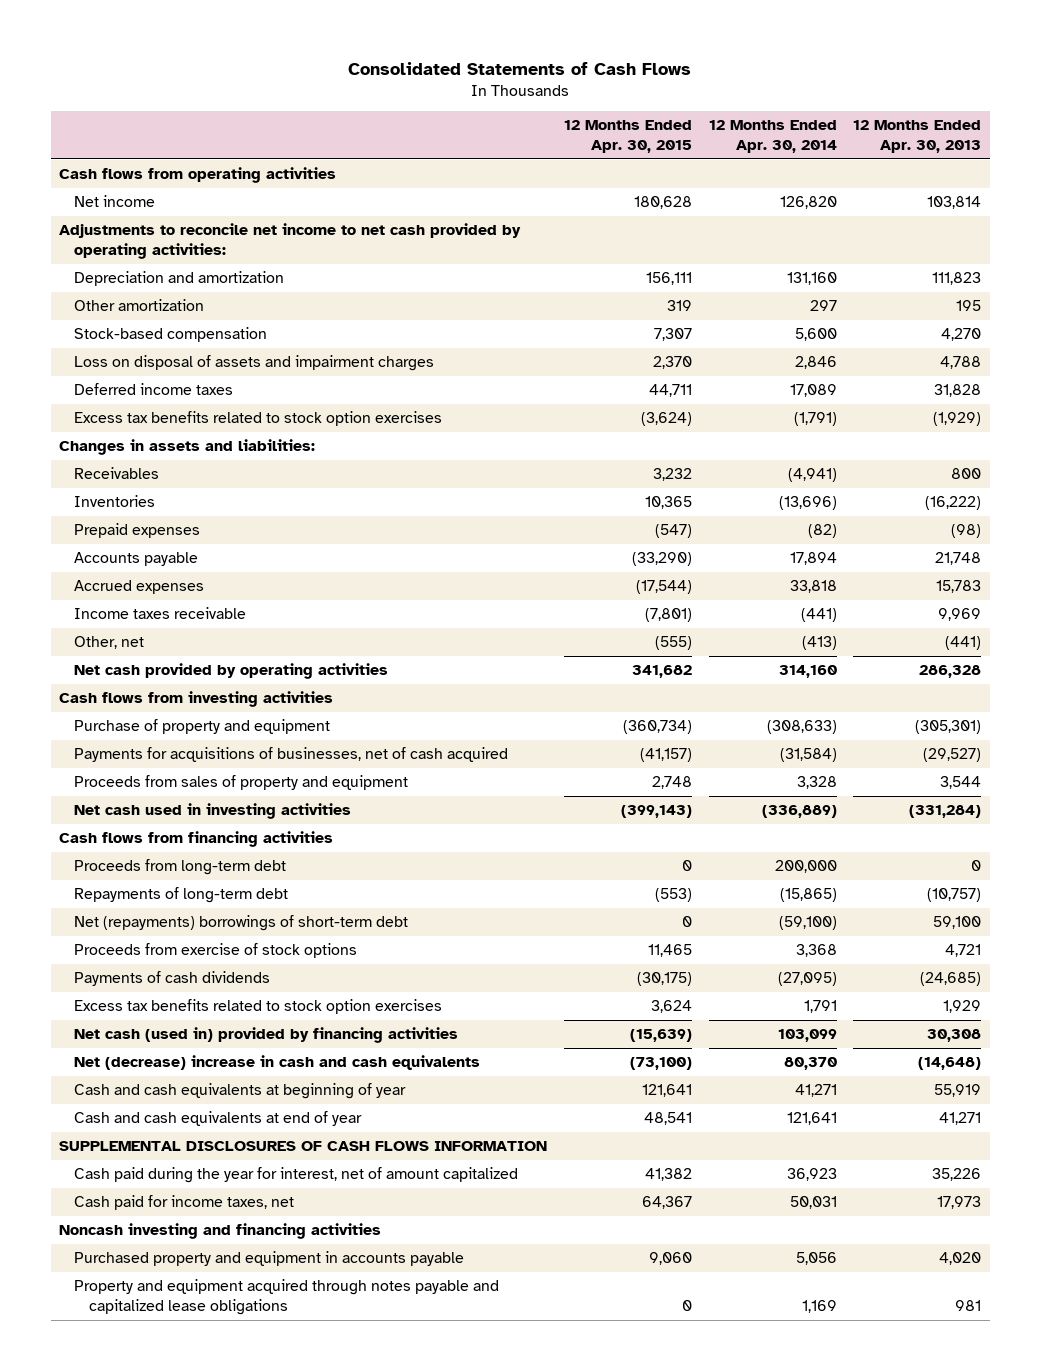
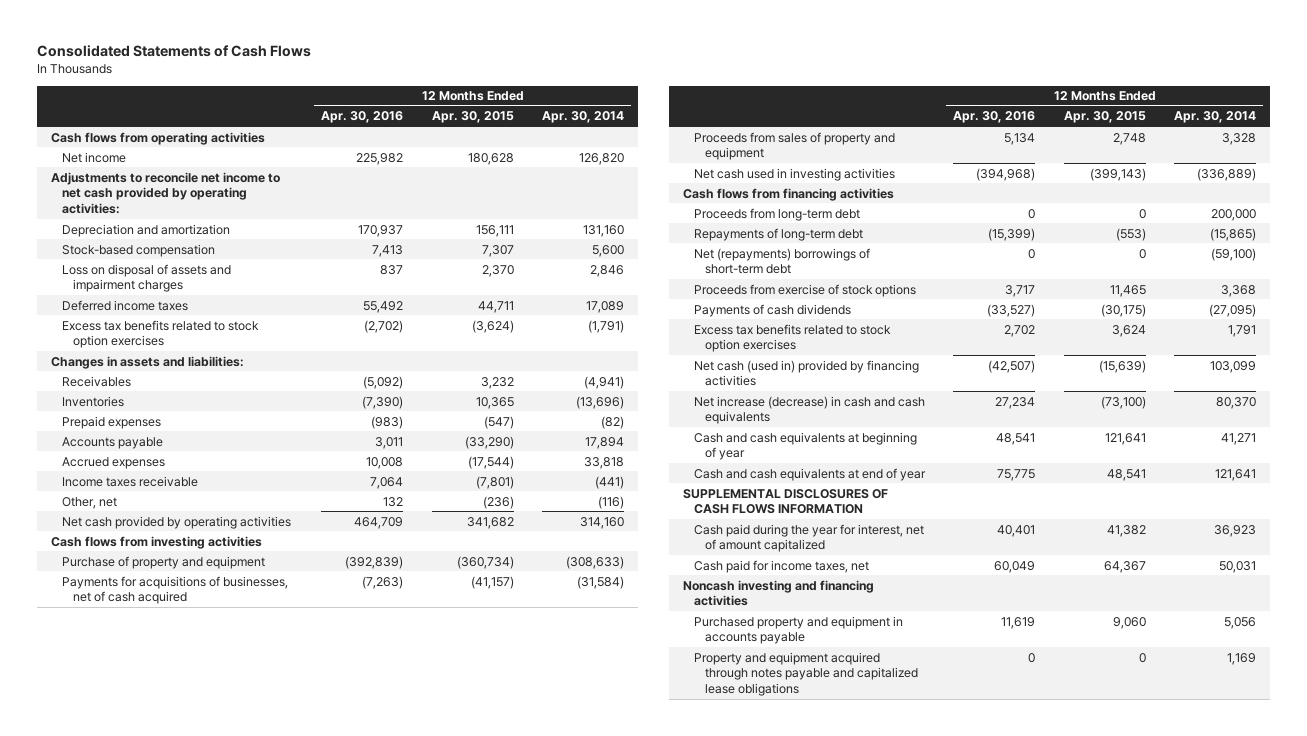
[853,120,982,154] 12 Months Ended Apr. 30, 2013 -> none
none -> [321,111,404,124] Apr. 30, 2016
[74,299,205,312] Other amortization -> none
[654,636,692,651] (555) -> [482,495,514,509] (236)
[801,636,837,651] (413) -> [597,495,624,509] (116)
[74,1055,481,1071] Net (decrease) increase in cash and cash equivalents -> [694,395,926,425] Net increase (decrease) in cash and cash equivalents

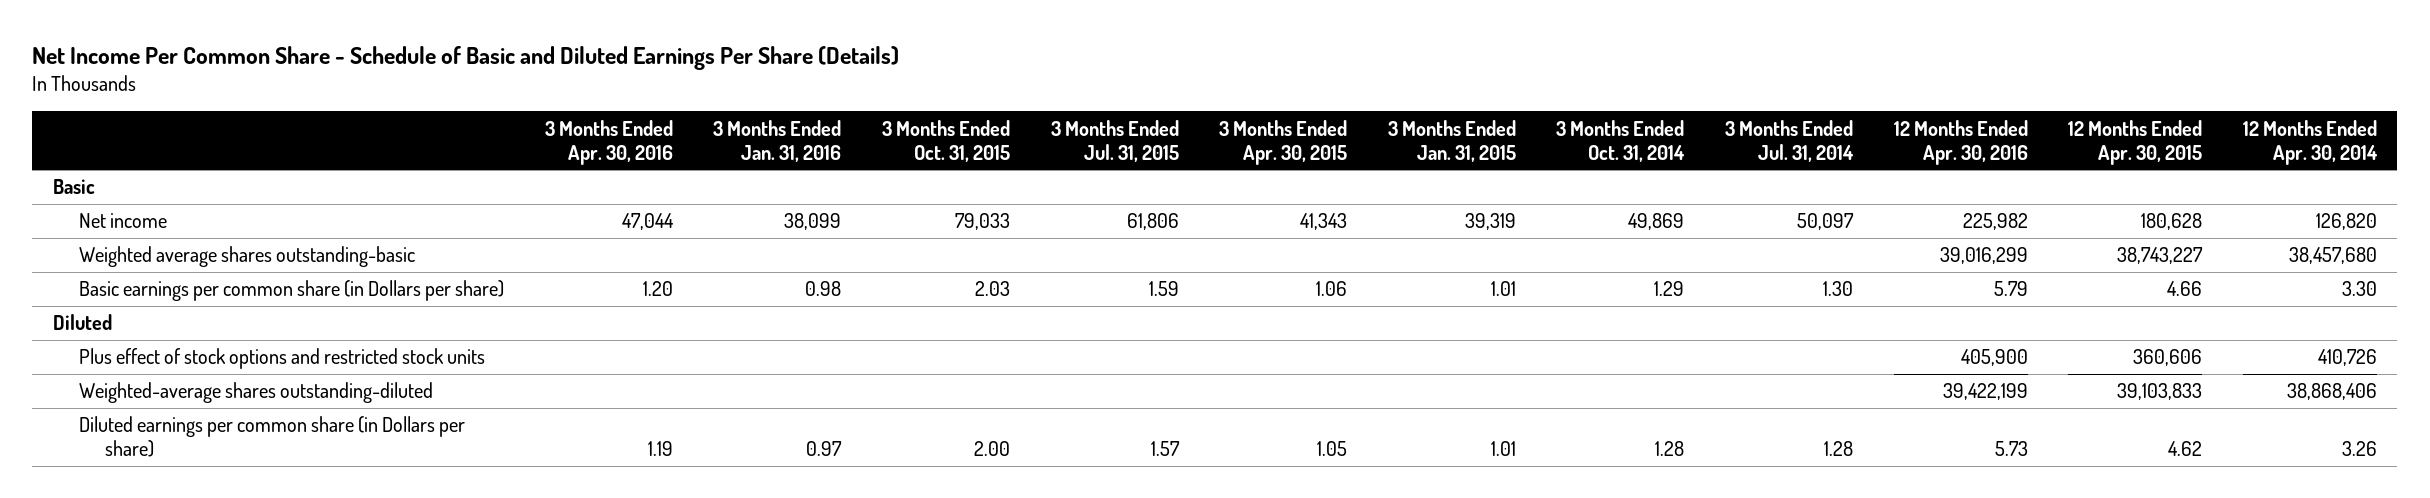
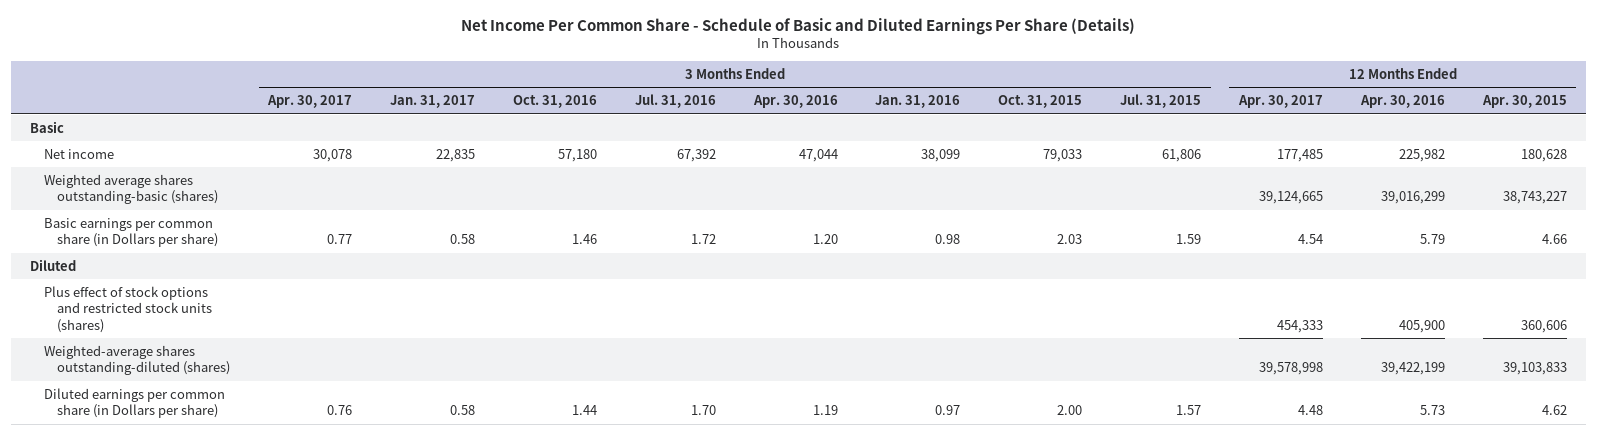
[1219,119,1348,165] 3 Months Ended Apr. 30, 2015 -> none
[1387,119,1516,162] 3 Months Ended Jan. 31, 2015 -> none
[1556,119,1686,162] 3 Months Ended Oct. 31, 2014 -> none
[1724,119,1854,162] 3 Months Ended Jul. 31, 2014 -> none
[2242,119,2378,165] 12 Months Ended Apr. 30, 2014 -> none
none -> [267,95,353,109] Apr. 30, 2017
none -> [390,95,476,109] Jan. 31, 2017
none -> [512,95,597,109] Oct. 31, 2016
none -> [634,94,716,109] Jul. 31, 2016
none -> [1237,95,1323,109] Apr. 30, 2017
[79,246,416,268] Weighted average shares outstanding-basic -> [43,173,219,205] Weighted average shares outstanding-basic (shares)
[79,348,486,370] Plus effect of stock options and restricted stock units -> [43,285,213,334] Plus effect of stock options and restricted stock units (shares)
[79,382,434,404] Weighted-average shares outstanding-diluted -> [43,344,231,376] Weighted-average shares outstanding-diluted (shares)

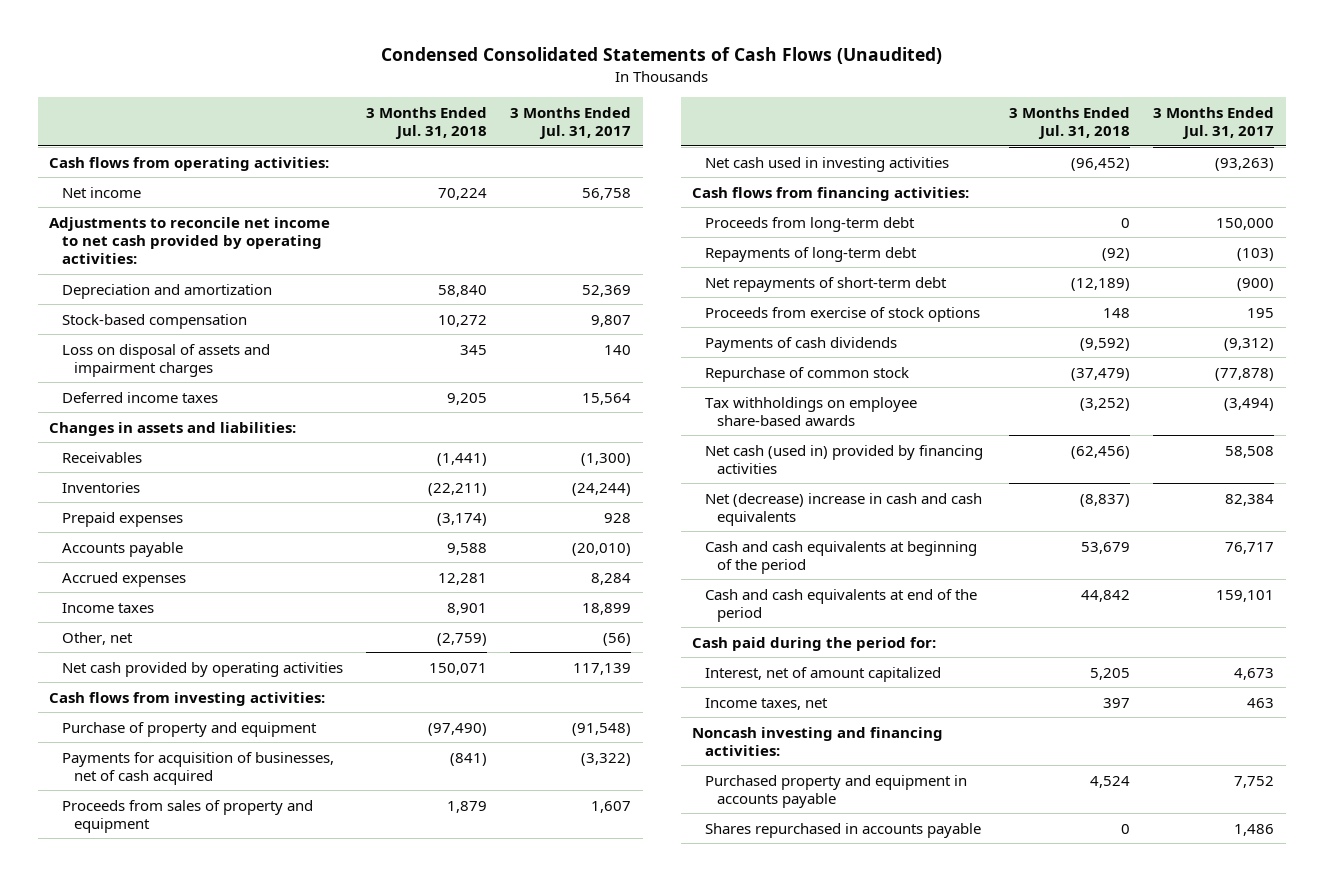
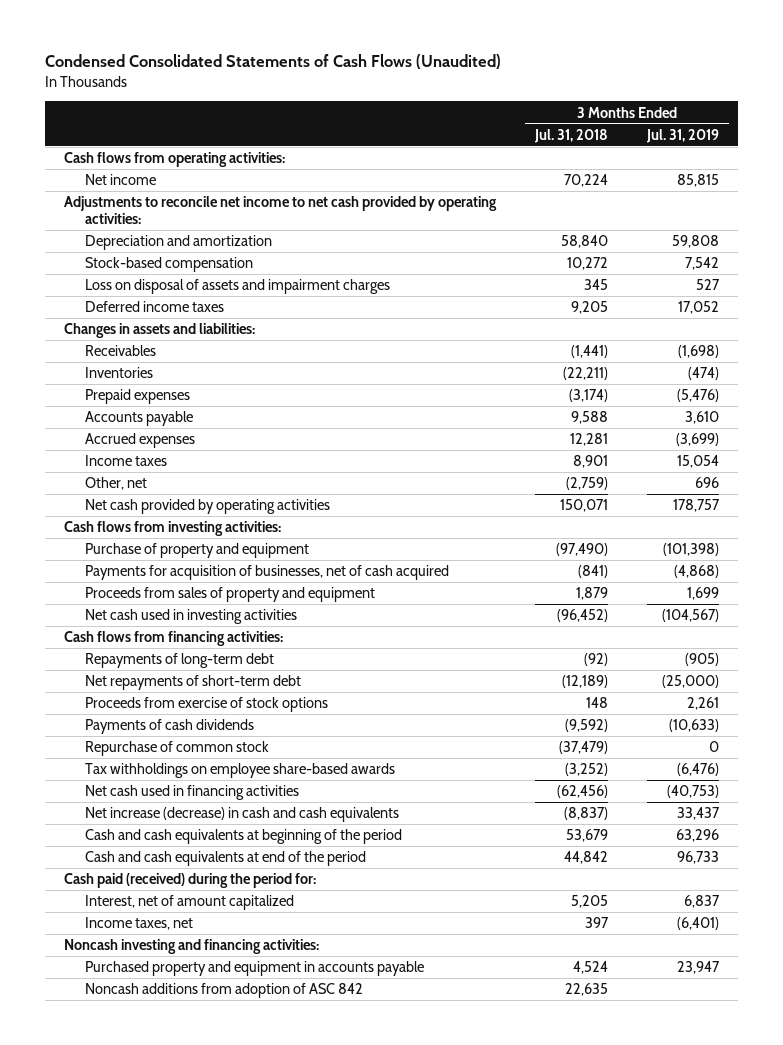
[510,106,632,140] 3 Months Ended Jul. 31, 2017 -> none
none -> [645,128,719,143] Jul. 31, 2019
[704,216,915,232] Proceeds from long-term debt -> none
[704,444,983,474] Net cash (used in) provided by financing activities -> [84,785,299,801] Net cash used in financing activities
[704,492,982,526] Net (decrease) increase in cash and cash equivalents -> [84,807,399,823] Net increase (decrease) in cash and cash equivalents
[692,636,937,651] Cash paid during the period for: -> [64,873,317,889] Cash paid (received) during the period for:
[704,822,981,838] Shares repurchased in accounts payable -> none
none -> [84,983,363,999] Noncash additions from adoption of ASC 842

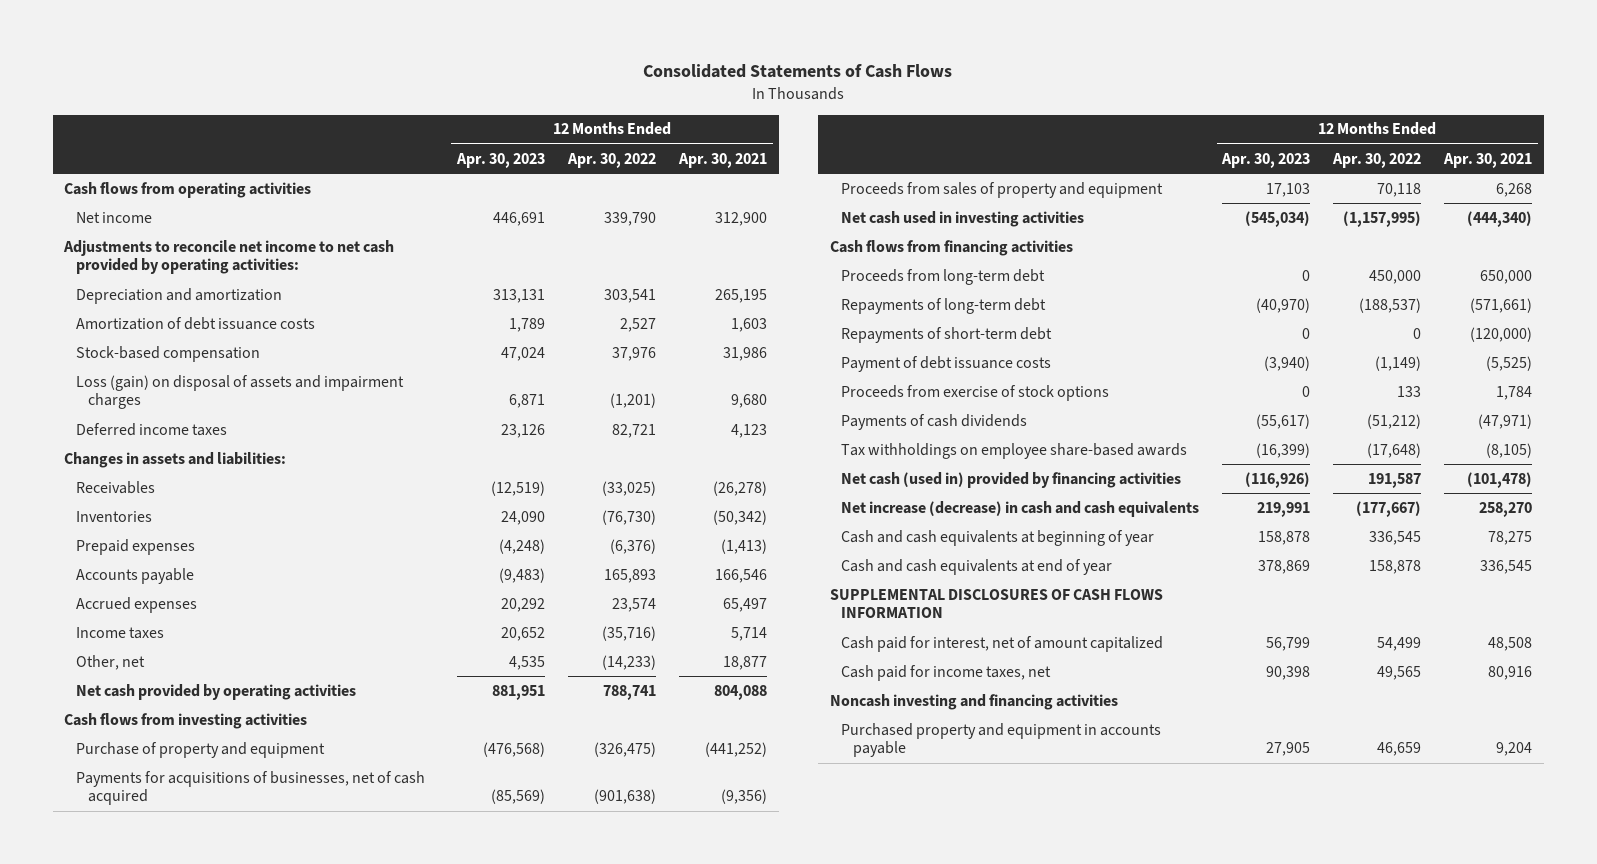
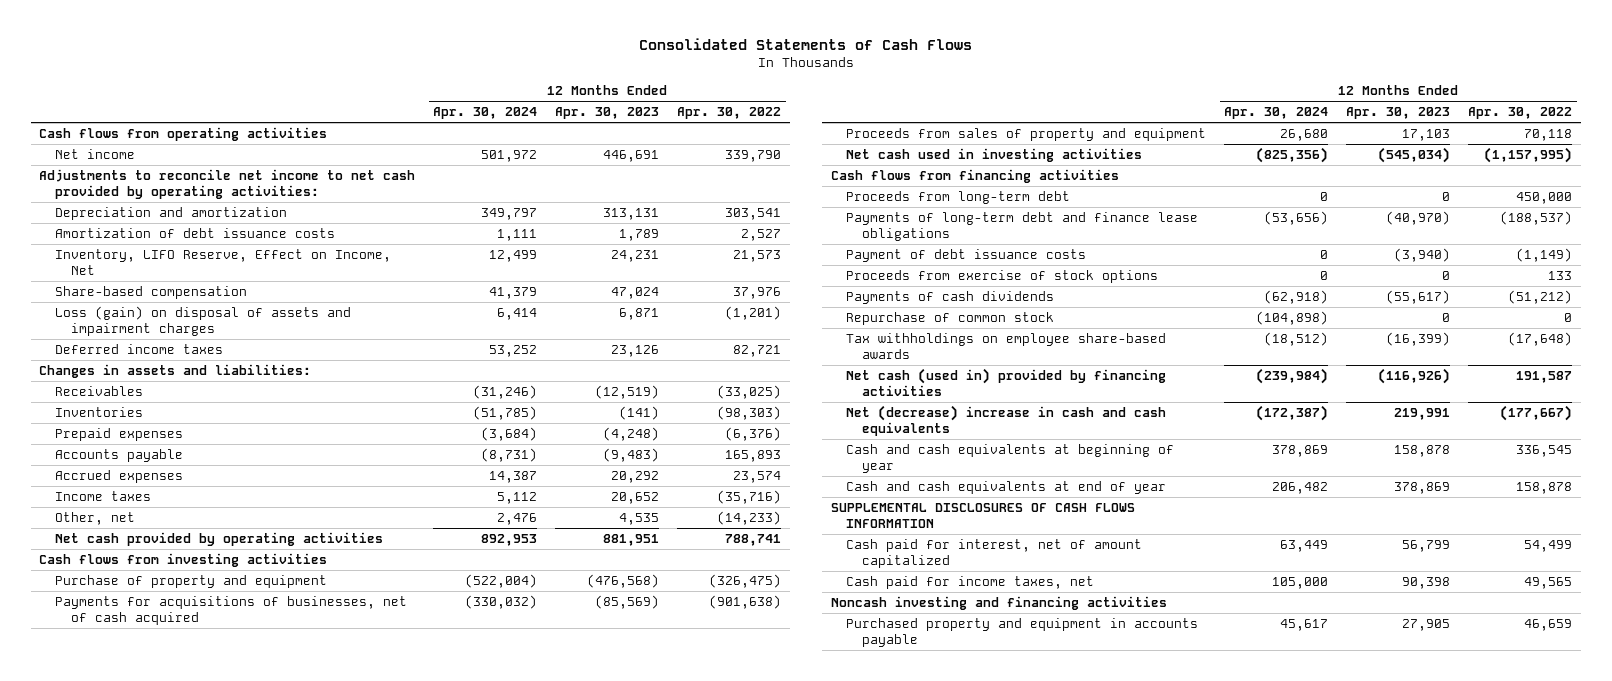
[678,152,768,168] Apr. 30, 2021 -> none
none -> [433,107,538,120] Apr. 30, 2024
none -> [55,249,392,275] Inventory, LIFO Reserve, Effect on Income, Net
[76,345,261,362] Stock-based compensation -> [55,286,248,300] Share-based compensation
[501,510,546,525] 24,090 -> [619,406,660,421] (141)
[602,509,657,525] (76,730) -> [717,406,782,421] (98,303)
[841,326,1053,343] Repayments of short-term debt -> none
[841,297,1047,314] Repayments of long-term debt -> [846,212,1199,241] Payments of long-term debt and finance lease obligations
none -> [846,312,1055,326] Repurchase of common stock
[841,500,1200,517] Net increase (decrease) in cash and cash equivalents -> [846,405,1167,436] Net (decrease) increase in cash and cash equivalents

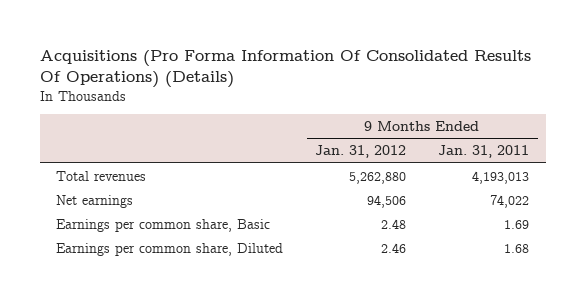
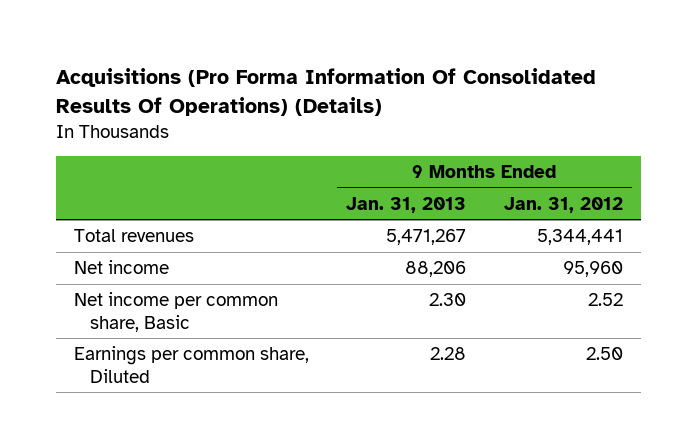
[438,145,530,159] Jan. 31, 2011 -> none
none -> [346,196,467,213] Jan. 31, 2013
[349,171,407,184] 5,262,880 -> [536,229,623,246] 5,344,441
[56,194,134,208] Net earnings -> [74,260,170,275] Net income
[367,194,407,208] 94,506 -> [562,261,623,278] 95,960
[56,218,271,232] Earnings per common share, Basic -> [74,292,279,332] Net income per common share, Basic
[381,218,407,229] 2.48 -> [587,293,623,307] 2.52
[381,242,407,253] 2.46 -> [585,347,623,361] 2.50

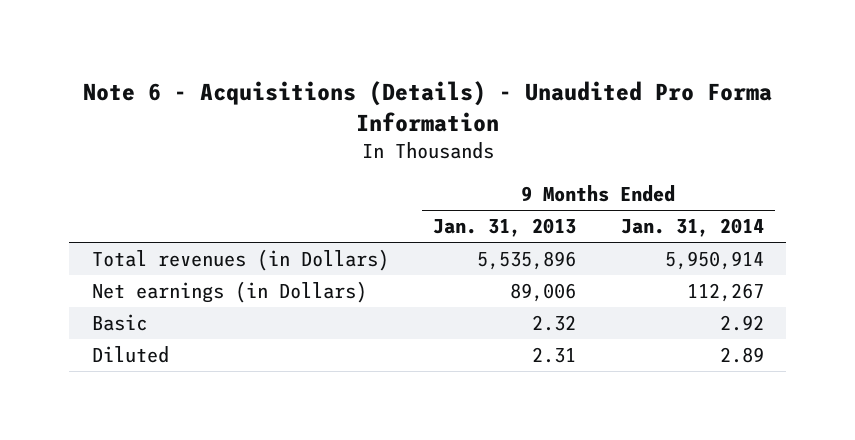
[55,68,596,116] Acquisitions (Pro Forma Information Of Consolidated Results Of Operations) (Details) -> [82,81,772,133] Note 6 - Acquisitions (Details) - Unaudited Pro Forma Information
[503,196,623,213] Jan. 31, 2012 -> none
none -> [620,218,764,238] Jan. 31, 2014
[74,292,279,332] Net income per common share, Basic -> none
[74,229,195,243] Total revenues -> [91,249,389,272] Total revenues (in Dollars)
[386,229,467,246] 5,471,267 -> [477,251,577,271] 5,535,896
[74,260,170,275] Net income -> [91,281,367,304] Net earnings (in Dollars)
[405,261,467,278] 88,206 -> [510,283,577,303] 89,006
none -> [91,314,147,332] Basic
[74,346,310,383] Earnings per common share, Diluted -> [91,346,169,364] Diluted
[430,347,467,361] 2.28 -> [532,347,577,364] 2.31

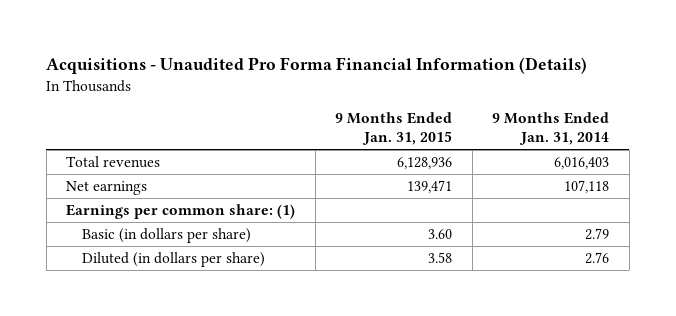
[82,81,772,133] Note 6 - Acquisitions (Details) - Unaudited Pro Forma Information -> [46,57,588,75] Acquisitions - Unaudited Pro Forma Financial Information (Details)
[433,218,577,238] Jan. 31, 2013 -> none
none -> [335,112,453,146] 9 Months Ended Jan. 31, 2015
[91,249,389,272] Total revenues (in Dollars) -> [66,156,161,169] Total revenues
[664,251,764,271] 5,950,914 -> [554,157,610,170] 6,016,403
[91,281,367,304] Net earnings (in Dollars) -> [66,181,148,196] Net earnings
[686,283,764,303] 112,267 -> [564,180,610,194] 107,118
none -> [66,204,296,220] Earnings per common share: (1)
[91,314,147,332] Basic -> [81,228,251,244] Basic (in dollars per share)
[719,315,764,332] 2.92 -> [585,228,610,241] 2.79
[91,346,169,364] Diluted -> [81,252,265,268] Diluted (in dollars per share)
[719,347,764,364] 2.89 -> [585,252,610,265] 2.76

